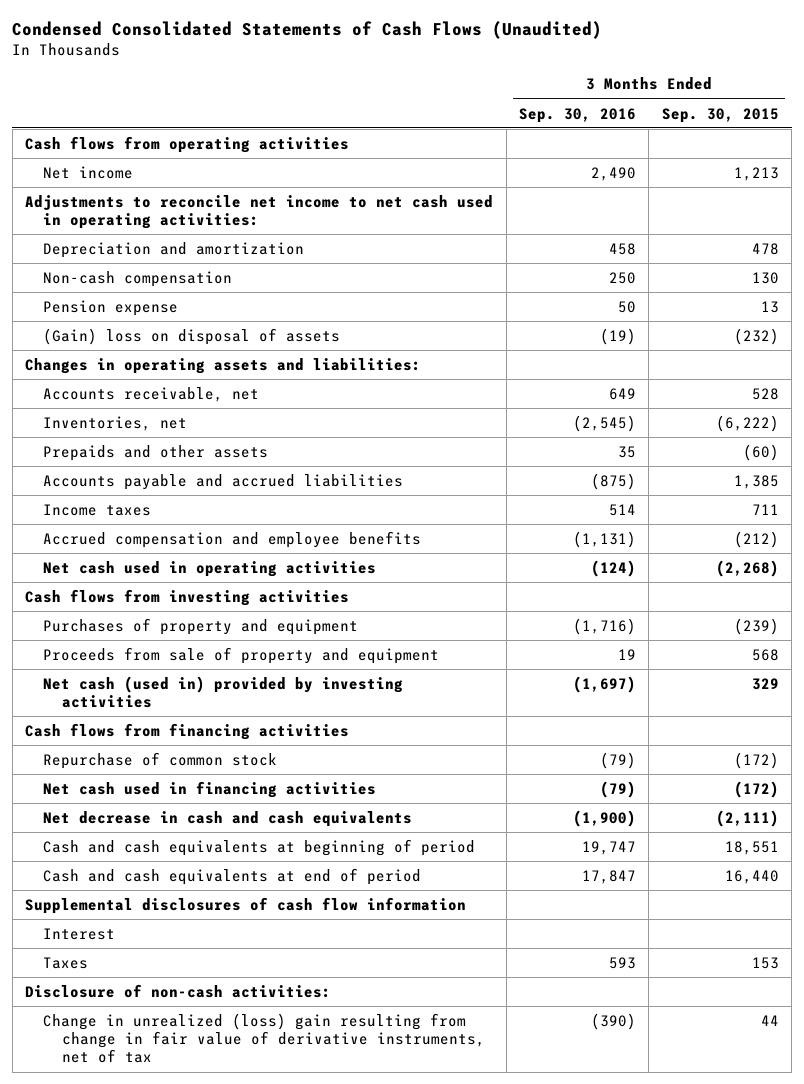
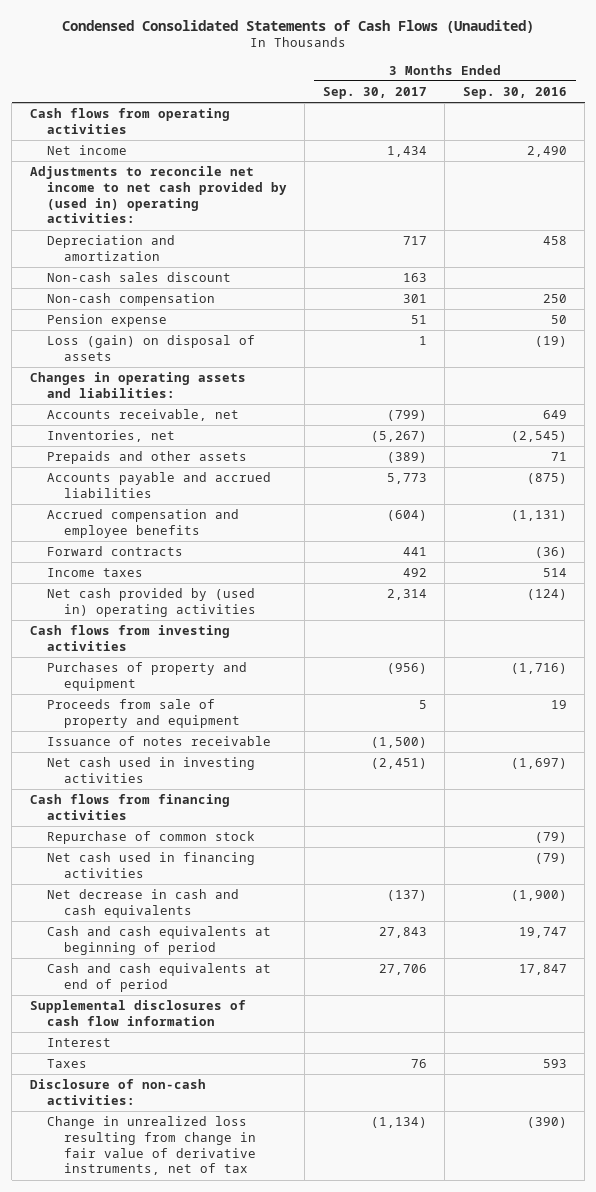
[661,107,779,123] Sep. 30, 2015 -> none
none -> [322,86,427,99] Sep. 30, 2017
[25,194,494,230] Adjustments to reconcile net income to net cash used in operating activities: -> [29,166,287,224] Adjustments to reconcile net income to net cash provided by (used in) operating activities:
none -> [46,272,231,283] Non-cash sales discount
[43,327,341,345] (Gain) loss on disposal of assets -> [46,335,255,361] Loss (gain) on disposal of assets
[617,445,636,458] 35 -> [550,452,567,462] 71
none -> [46,546,183,557] Forward contracts
[43,503,152,516] Income taxes -> [46,568,143,578] Income taxes
[43,560,377,577] Net cash used in operating activities -> [46,588,256,617] Net cash provided by (used in) operating activities
none -> [46,736,271,747] Issuance of notes receivable
[43,675,404,709] Net cash (used in) provided by investing activities -> [46,757,255,783] Net cash used in investing activities
[43,1012,485,1064] Change in unrealized (loss) gain resulting from change in fair value of derivative instruments, net of tax -> [46,1116,256,1176] Change in unrealized loss resulting from change in fair value of derivative instruments, net of tax

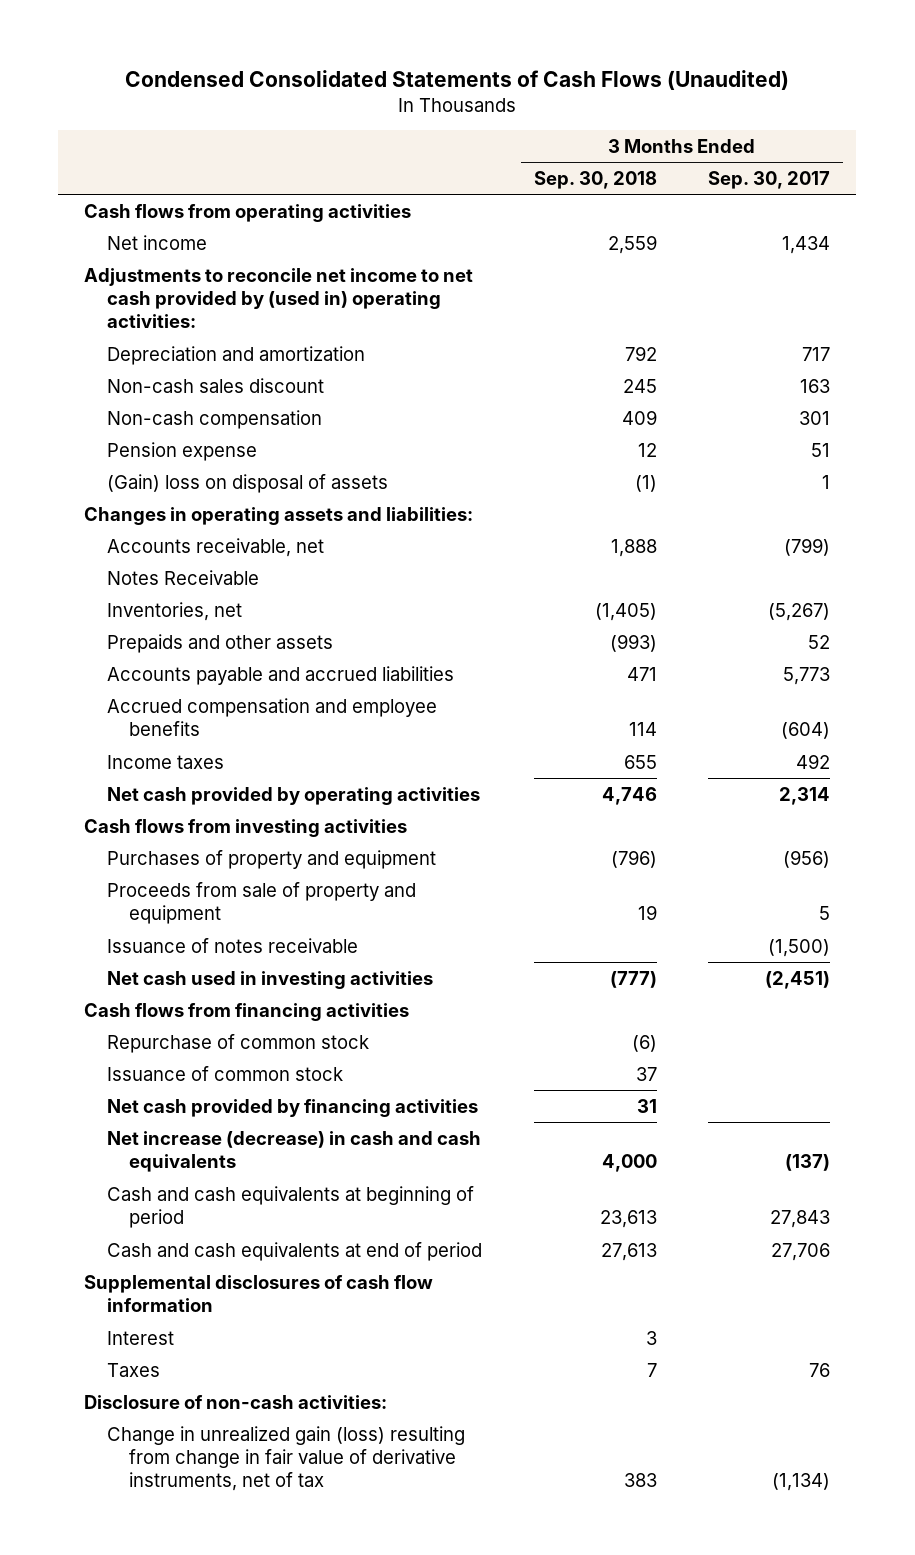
[462,86,567,99] Sep. 30, 2016 -> none
none -> [533,170,657,189] Sep. 30, 2018
[46,335,255,361] Loss (gain) on disposal of assets -> [106,473,388,493] (Gain) loss on disposal of assets
none -> [106,569,259,585] Notes Receivable
[386,452,427,464] (389) -> [808,634,831,649] 52
[46,546,183,557] Forward contracts -> none
[46,588,256,617] Net cash provided by (used in) operating activities -> [106,786,480,805] Net cash provided by operating activities
none -> [106,1065,343,1081] Issuance of common stock
[46,852,255,878] Net cash used in financing activities -> [106,1098,478,1117] Net cash provided by financing activities
[46,889,239,918] Net decrease in cash and cash equivalents -> [106,1130,481,1173] Net increase (decrease) in cash and cash equivalents
[46,1116,256,1176] Change in unrealized loss resulting from change in fair value of derivative instruments, net of tax -> [106,1425,465,1492] Change in unrealized gain (loss) resulting from change in fair value of derivative instruments, net of tax

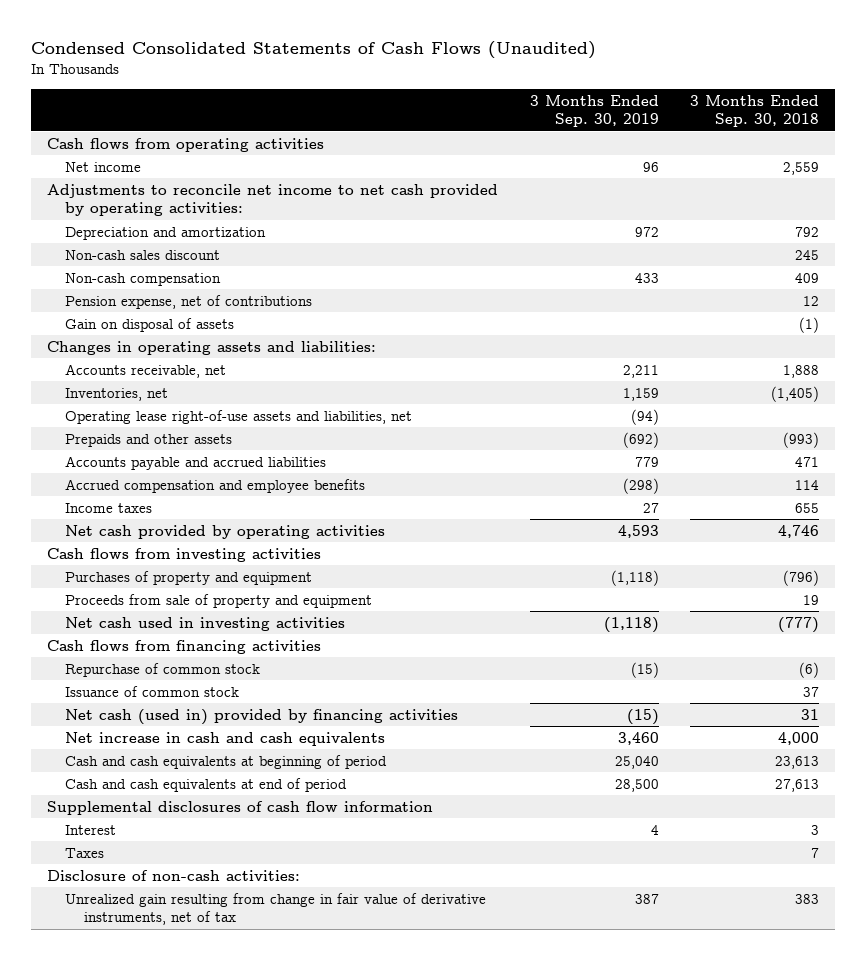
[708,170,831,189] Sep. 30, 2017 -> none
none -> [529,94,659,128] 3 Months Ended Sep. 30, 2019
[84,267,474,329] Adjustments to reconcile net income to net cash provided by (used in) operating activities: -> [46,183,498,217] Adjustments to reconcile net income to net cash provided by operating activities:
[106,441,257,461] Pension expense -> [65,294,313,309] Pension expense, net of contributions
[106,473,388,493] (Gain) loss on disposal of assets -> [65,317,235,332] Gain on disposal of assets
[106,569,259,585] Notes Receivable -> none
none -> [65,409,413,424] Operating lease right-of-use assets and liabilities, net
[106,937,358,953] Issuance of notes receivable -> none
[106,1098,478,1117] Net cash provided by financing activities -> [65,708,459,725] Net cash (used in) provided by financing activities
[106,1130,481,1173] Net increase (decrease) in cash and cash equivalents -> [65,731,386,746] Net increase in cash and cash equivalents
[106,1425,465,1492] Change in unrealized gain (loss) resulting from change in fair value of derivative instruments, net of tax -> [65,892,487,926] Unrealized gain resulting from change in fair value of derivative instruments, net of tax

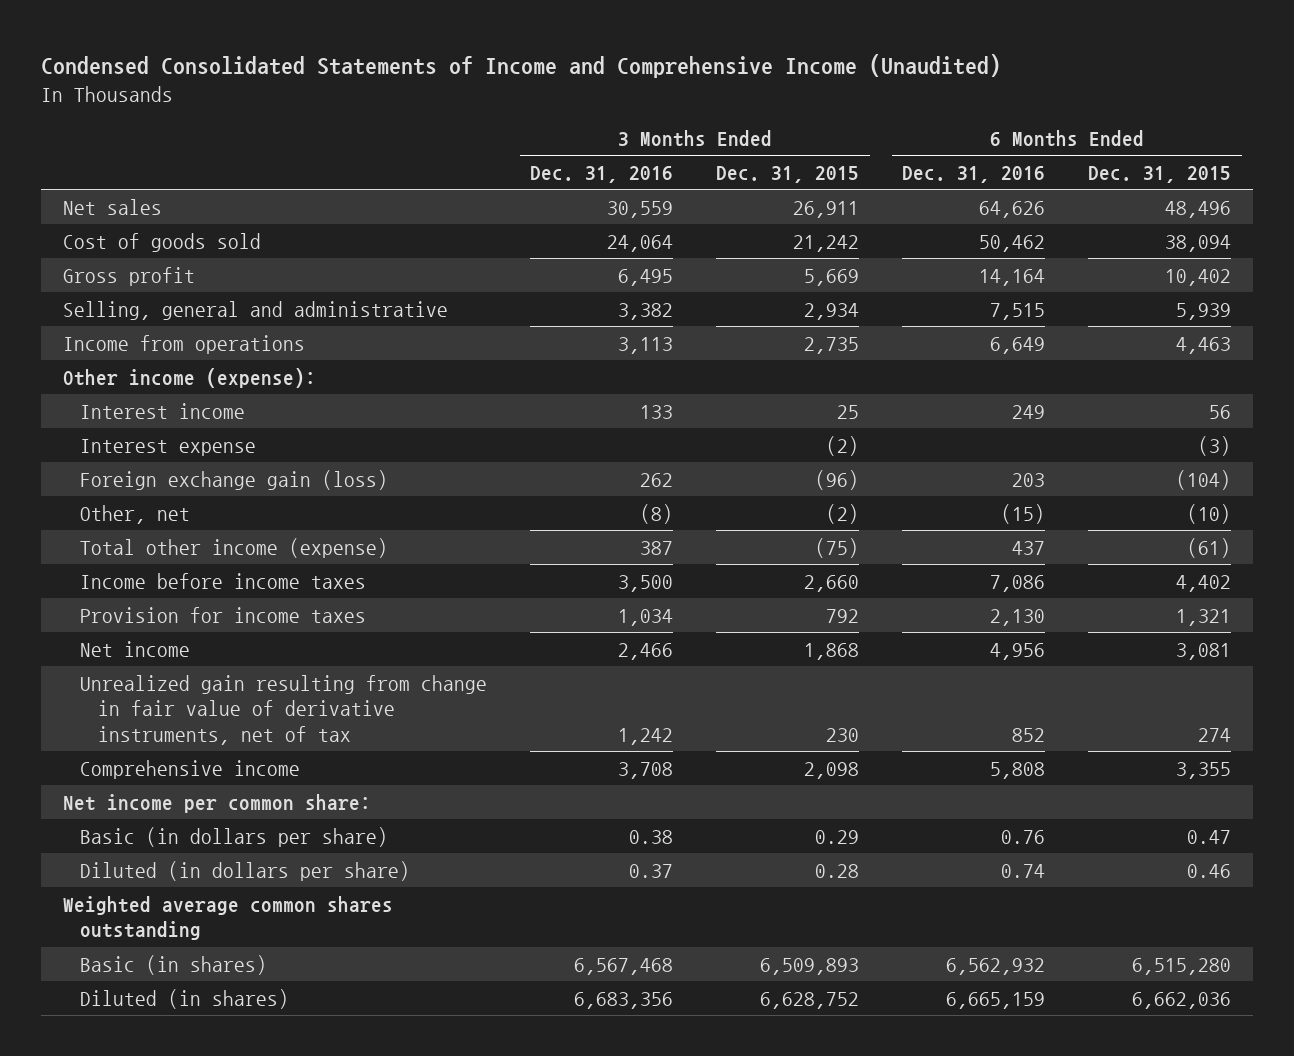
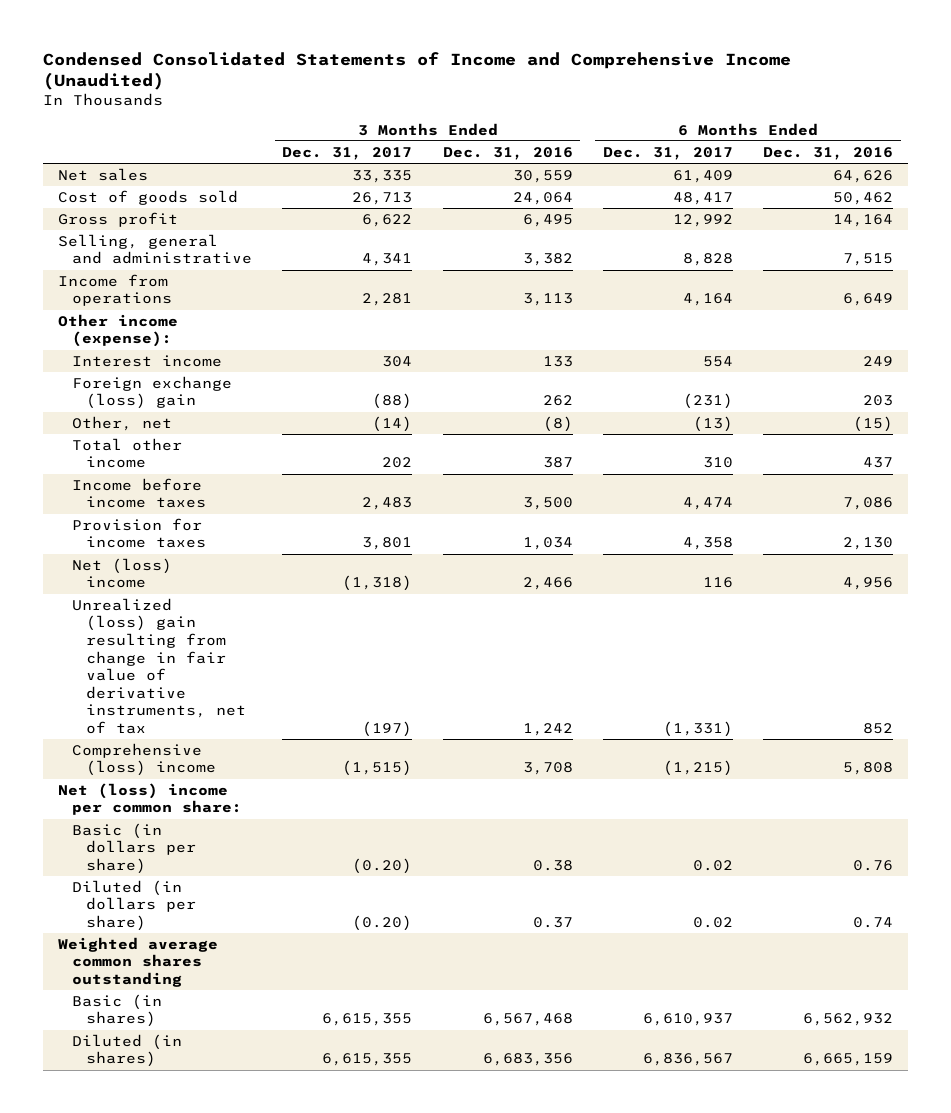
[716,165,860,183] Dec. 31, 2015 -> none
[1088,165,1232,183] Dec. 31, 2015 -> none
none -> [282,146,413,160] Dec. 31, 2017
none -> [603,146,734,160] Dec. 31, 2017
[80,438,257,456] Interest expense -> none
[80,469,389,490] Foreign exchange gain (loss) -> [72,375,233,410] Foreign exchange (loss) gain
[80,537,389,558] Total other income (expense) -> [72,437,183,469] Total other income
[80,640,191,657] Net income -> [72,557,173,589] Net (loss) income
[80,674,488,745] Unrealized gain resulting from change in fair value of derivative instruments, net of tax -> [72,597,247,734] Unrealized (loss) gain resulting from change in fair value of derivative instruments, net of tax
[80,759,301,779] Comprehensive income -> [72,742,217,777] Comprehensive (loss) income
[62,793,371,813] Net income per common share: -> [58,782,243,816] Net (loss) income per common share:

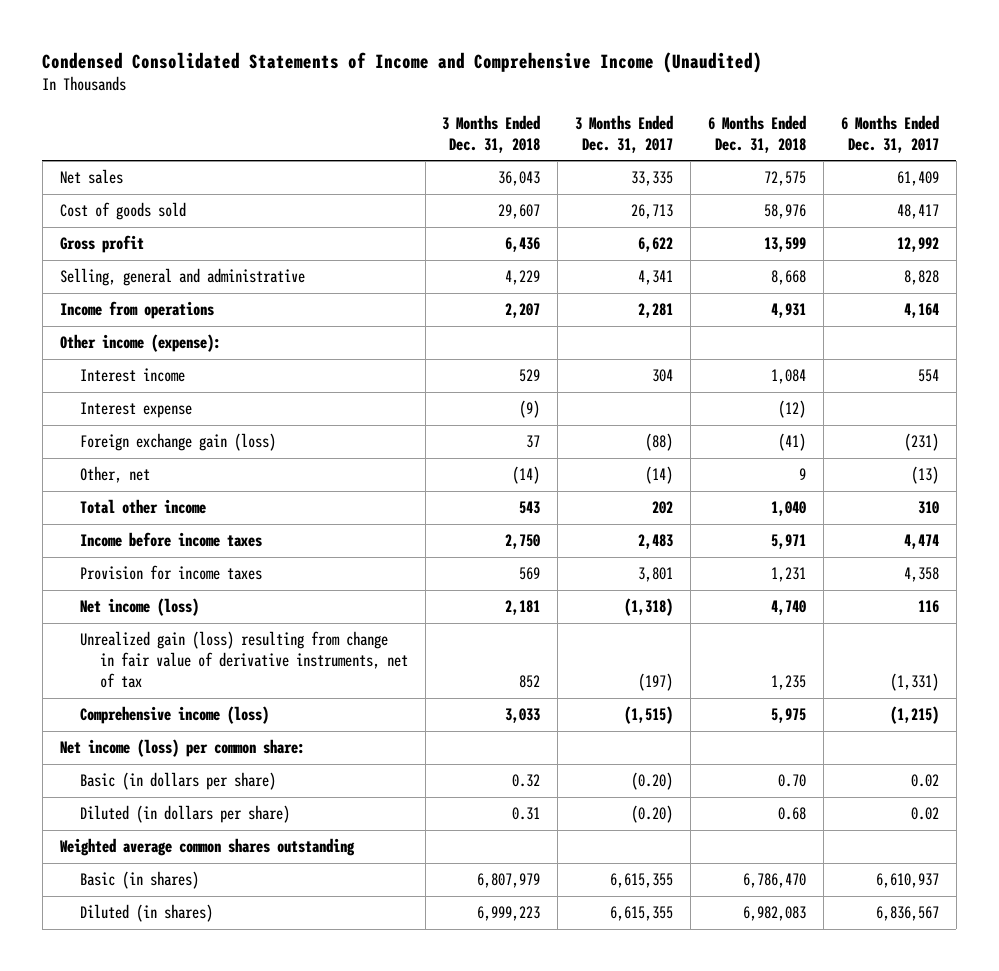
[442,146,573,160] Dec. 31, 2016 -> none
[763,146,894,160] Dec. 31, 2016 -> none
none -> [442,114,541,153] 3 Months Ended Dec. 31, 2018
none -> [708,114,807,153] 6 Months Ended Dec. 31, 2018
none -> [79,402,192,419] Interest expense
[72,375,233,410] Foreign exchange (loss) gain -> [79,433,276,452] Foreign exchange gain (loss)
[72,557,173,589] Net (loss) income -> [79,598,199,617] Net income (loss)
[72,597,247,734] Unrealized (loss) gain resulting from change in fair value of derivative instruments, net of tax -> [79,631,408,689] Unrealized gain (loss) resulting from change in fair value of derivative instruments, net of tax
[72,742,217,777] Comprehensive (loss) income -> [79,706,269,725] Comprehensive income (loss)
[58,782,243,816] Net (loss) income per common share: -> [59,739,305,758] Net income (loss) per common share:

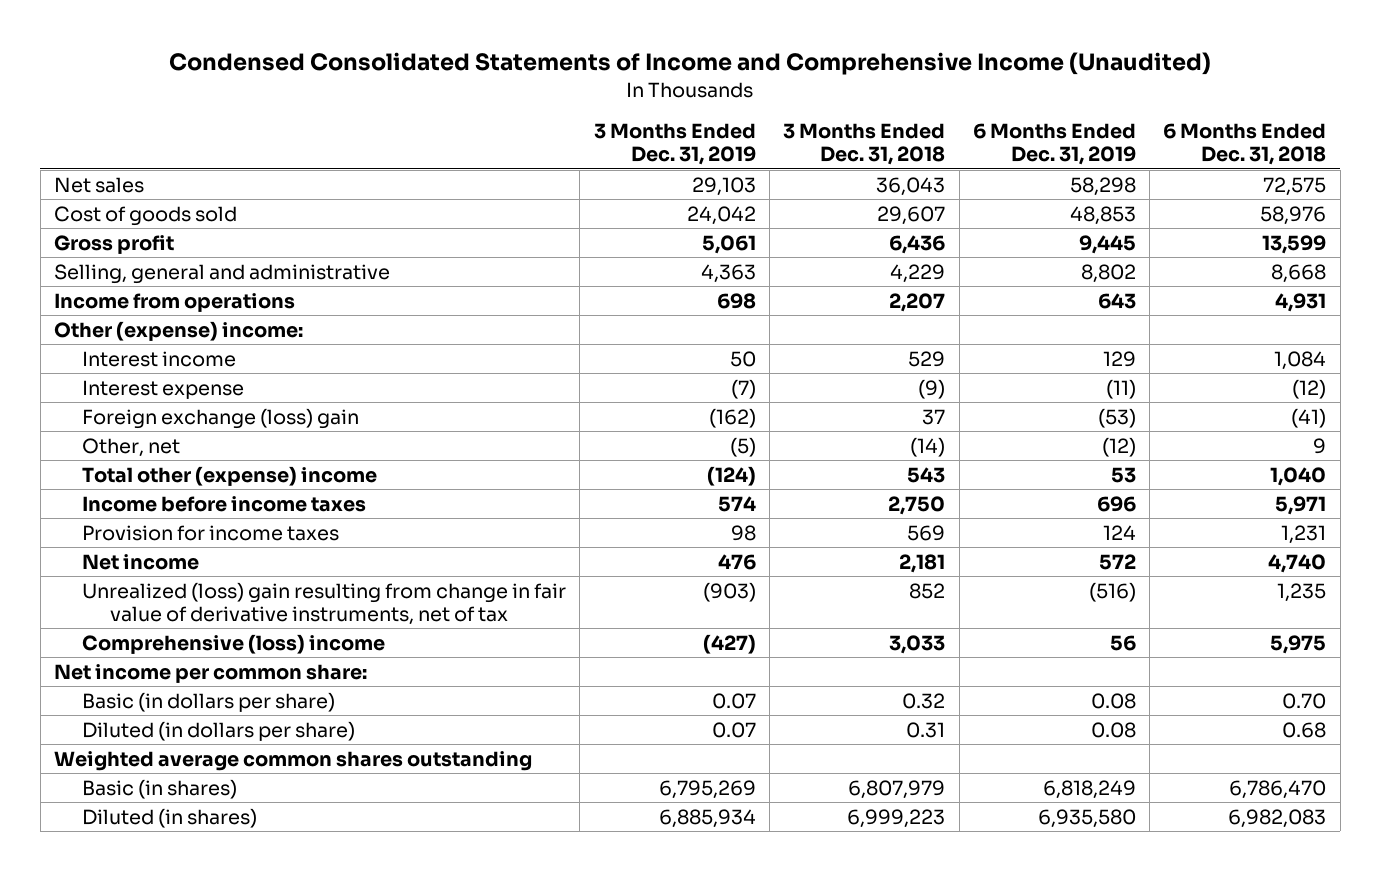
[575,114,674,153] 3 Months Ended Dec. 31, 2017 -> none
[840,114,939,153] 6 Months Ended Dec. 31, 2017 -> none
none -> [593,122,756,166] 3 Months Ended Dec. 31, 2019
none -> [972,122,1136,166] 6 Months Ended Dec. 31, 2019
[59,334,221,353] Other income (expense): -> [53,320,303,341] Other (expense) income:
[79,433,276,452] Foreign exchange gain (loss) -> [82,407,360,429] Foreign exchange (loss) gain
[79,499,206,515] Total other income -> [82,465,378,486] Total other (expense) income
[79,598,199,617] Net income (loss) -> [82,553,200,570] Net income
[79,631,408,689] Unrealized gain (loss) resulting from change in fair value of derivative instruments, net of tax -> [82,581,567,625] Unrealized (loss) gain resulting from change in fair value of derivative instruments, net of tax
[79,706,269,725] Comprehensive income (loss) -> [82,633,386,654] Comprehensive (loss) income
[59,739,305,758] Net income (loss) per common share: -> [53,663,367,683] Net income per common share:

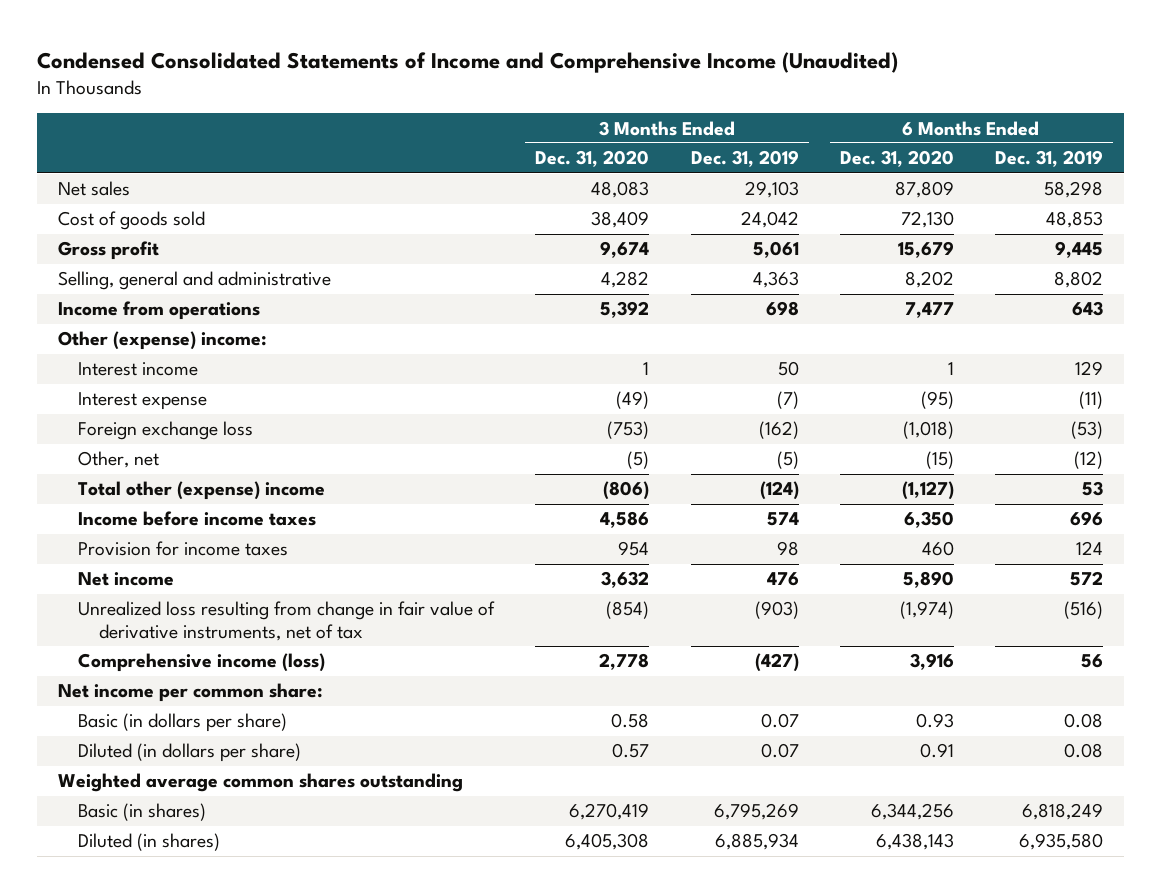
[783,122,946,166] 3 Months Ended Dec. 31, 2018 -> none
[1163,122,1327,166] 6 Months Ended Dec. 31, 2018 -> none
none -> [535,150,650,168] Dec. 31, 2020
none -> [839,150,954,168] Dec. 31, 2020
[82,407,360,429] Foreign exchange (loss) gain -> [78,421,254,441] Foreign exchange loss
[82,581,567,625] Unrealized (loss) gain resulting from change in fair value of derivative instruments, net of tax -> [78,601,496,641] Unrealized loss resulting from change in fair value of derivative instruments, net of tax
[82,633,386,654] Comprehensive (loss) income -> [78,653,326,673] Comprehensive income (loss)

